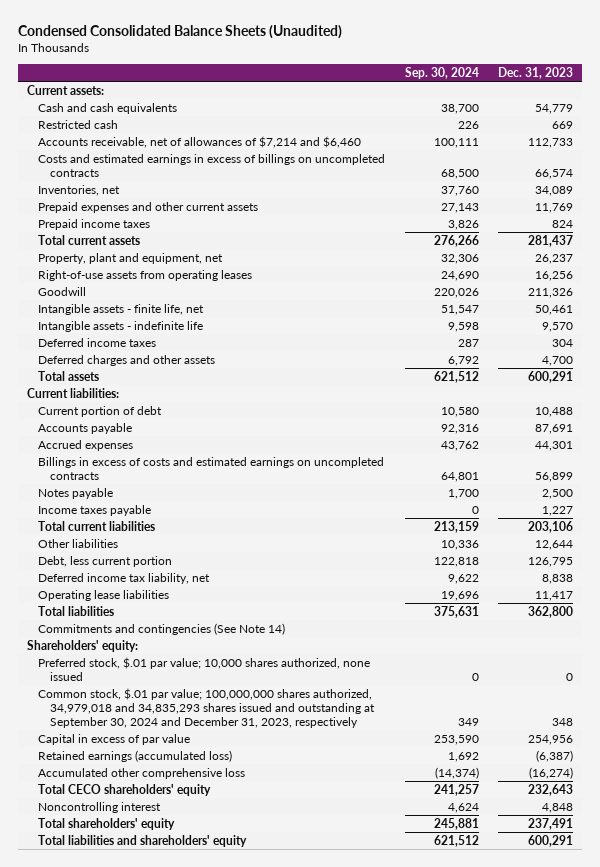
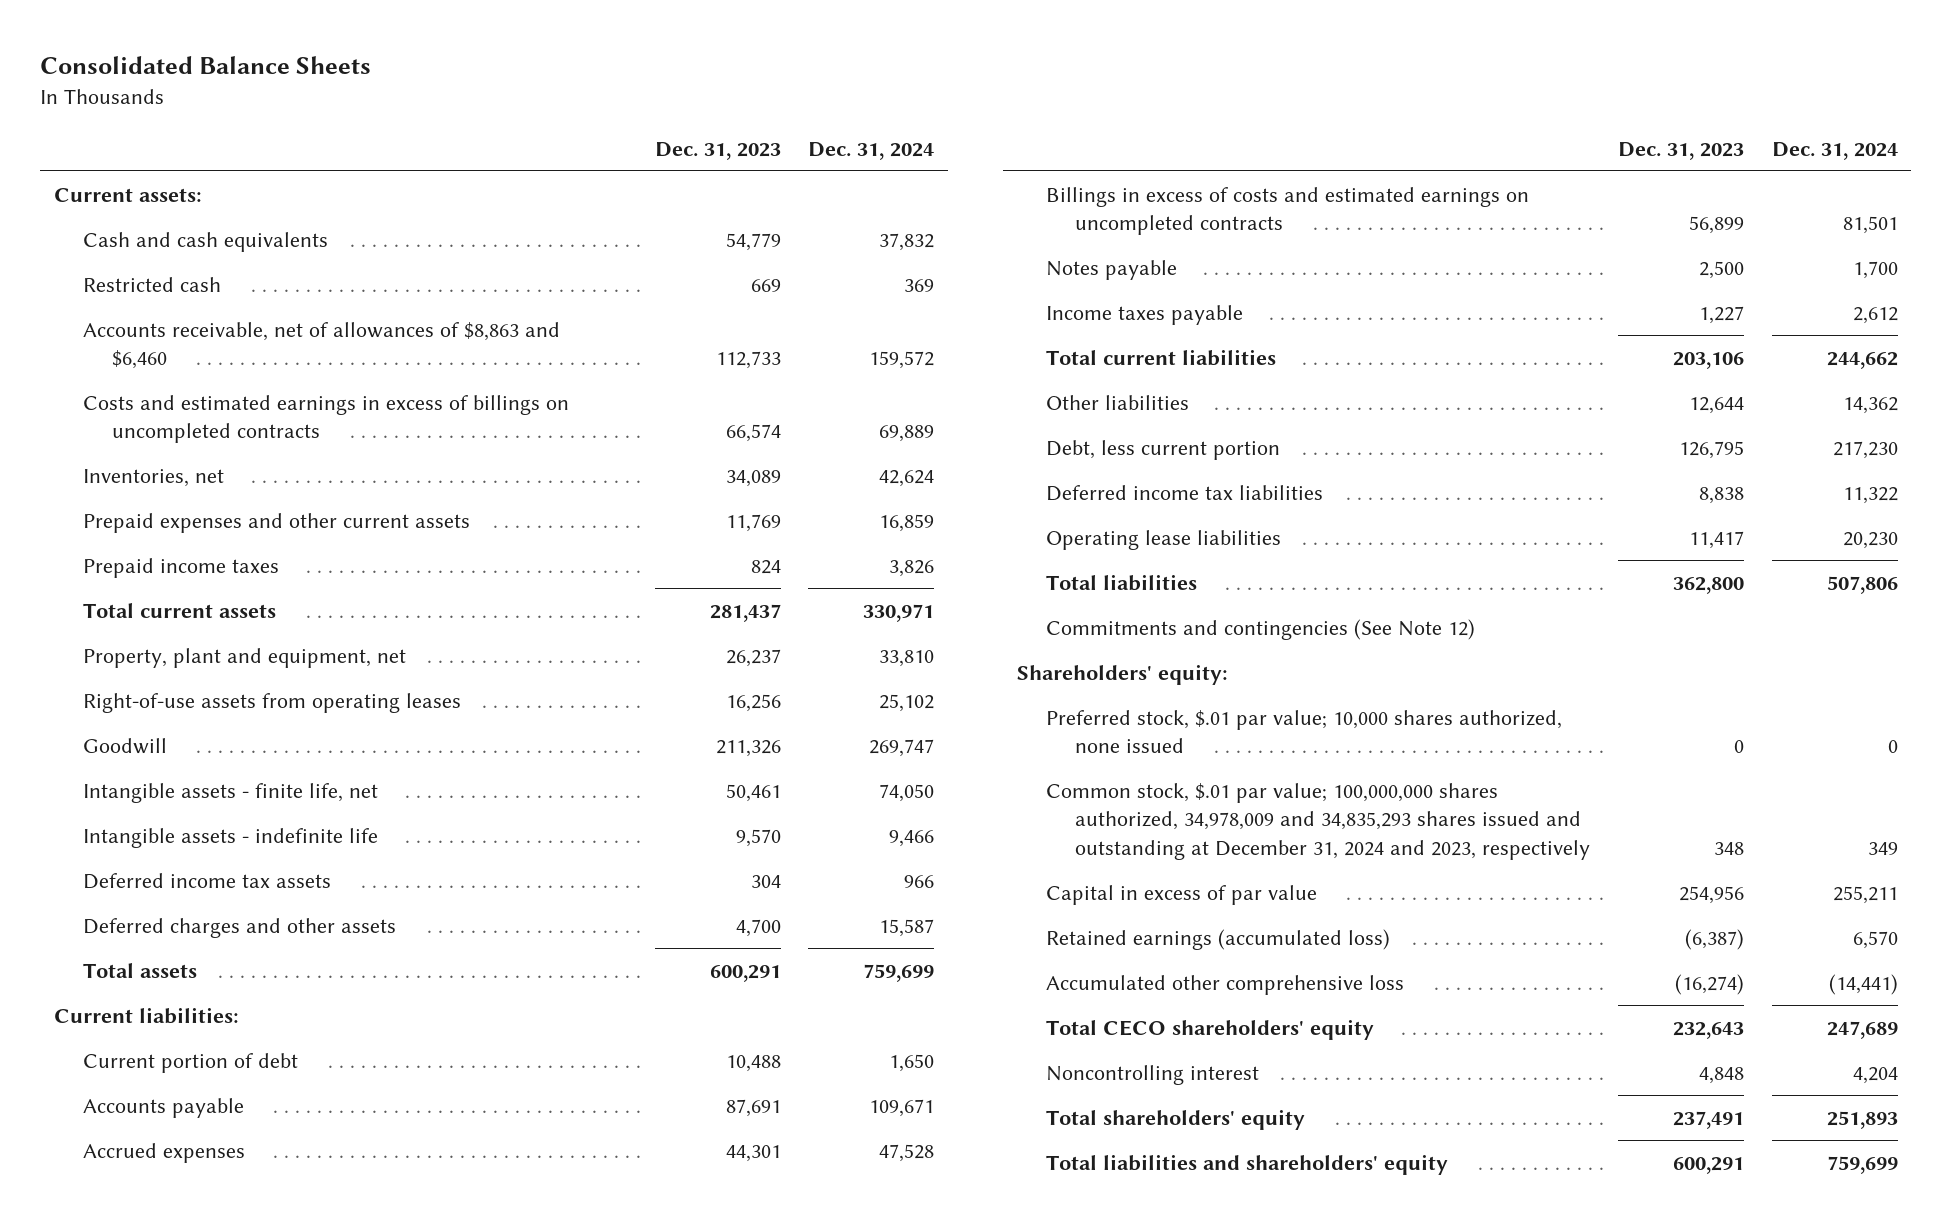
[17,25,342,40] Condensed Consolidated Balance Sheets (Unaudited) -> [40,56,372,75] Consolidated Balance Sheets
[404,67,479,80] Sep. 30, 2024 -> none
none -> [808,141,935,160] Dec. 31, 2024
[38,135,362,148] Accounts receivable, net of allowances of $7,214 and $6,460 -> [82,321,560,370] Accounts receivable, net of allowances of $8,863 and $6,460
[38,337,157,347] Deferred income taxes -> [82,872,331,889] Deferred income tax assets
[38,572,211,584] Deferred income tax liability, net -> [1045,484,1323,501] Deferred income tax liabilities
[38,622,286,635] Commitments and contingencies (See Note 14) -> [1045,618,1475,640] Commitments and contingencies (See Note 12)
[38,687,375,728] Common stock, $.01 par value; 100,000,000 shares authorized, 34,979,018 and 34,835,293 shares issued and outstanding at September 30, 2024 and December 31, 2023, respectively -> [1045,782,1590,860] Common stock, $.01 par value; 100,000,000 shares authorized, 34,978,009 and 34,835,293 shares issued and outstanding at December 31, 2024 and 2023, respectively

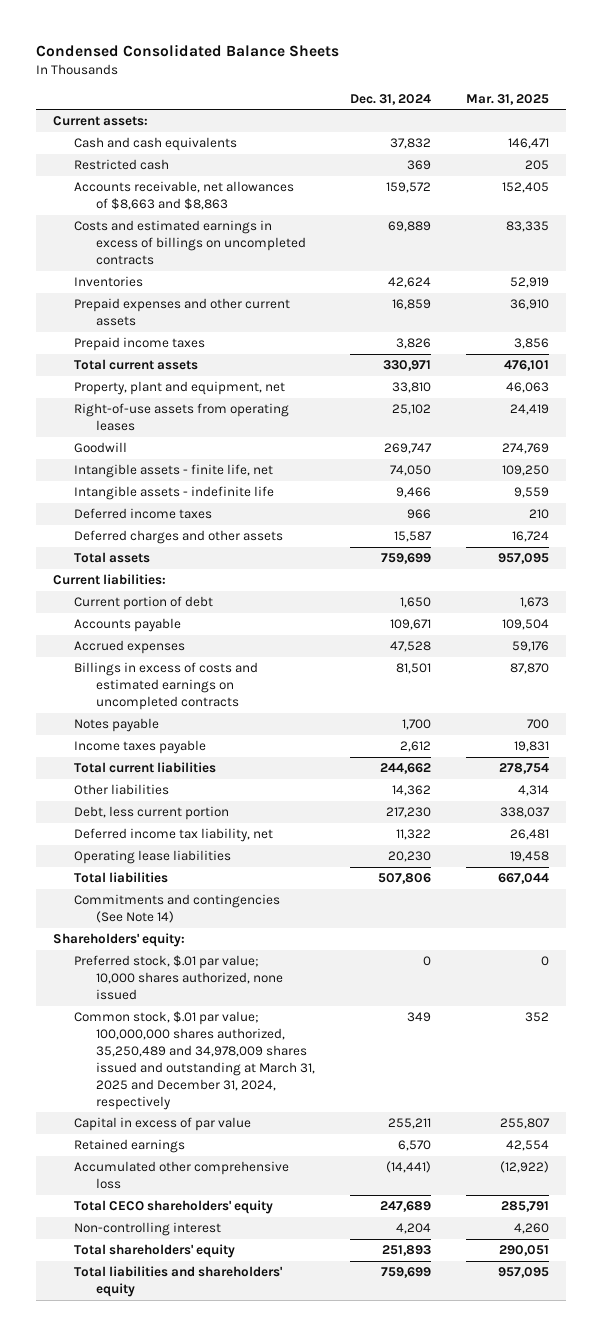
[40,56,372,75] Consolidated Balance Sheets -> [35,44,339,58] Condensed Consolidated Balance Sheets
[654,141,781,160] Dec. 31, 2023 -> none
none -> [465,93,549,105] Mar. 31, 2025
[82,321,560,370] Accounts receivable, net of allowances of $8,863 and $6,460 -> [74,181,295,211] Accounts receivable, net allowances of $8,663 and $8,863
[82,468,224,487] Inventories, net -> [74,276,144,288] Inventories
[82,872,331,889] Deferred income tax assets -> [74,508,213,520] Deferred income taxes
[1045,484,1323,501] Deferred income tax liabilities -> [74,828,274,843] Deferred income tax liability, net
[1045,618,1475,640] Commitments and contingencies (See Note 12) -> [74,894,281,924] Commitments and contingencies (See Note 14)
[1045,782,1590,860] Common stock, $.01 par value; 100,000,000 shares authorized, 34,978,009 and 34,835,293 shares issued and outstanding at December 31, 2024 and 2023, respectively -> [74,1011,315,1110] Common stock, $.01 par value; 100,000,000 shares authorized, 35,250,489 and 34,978,009 shares issued and outstanding at March 31, 2025 and December 31, 2024, respectively
[1045,928,1390,950] Retained earnings (accumulated loss) -> [74,1139,186,1154] Retained earnings
[1045,1064,1259,1085] Noncontrolling interest -> [74,1222,222,1237] Non-controlling interest

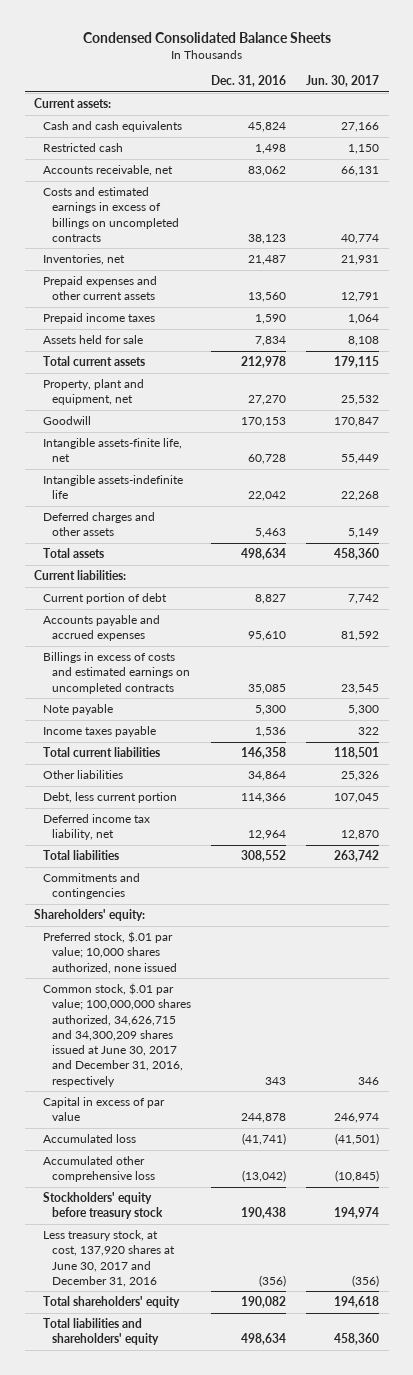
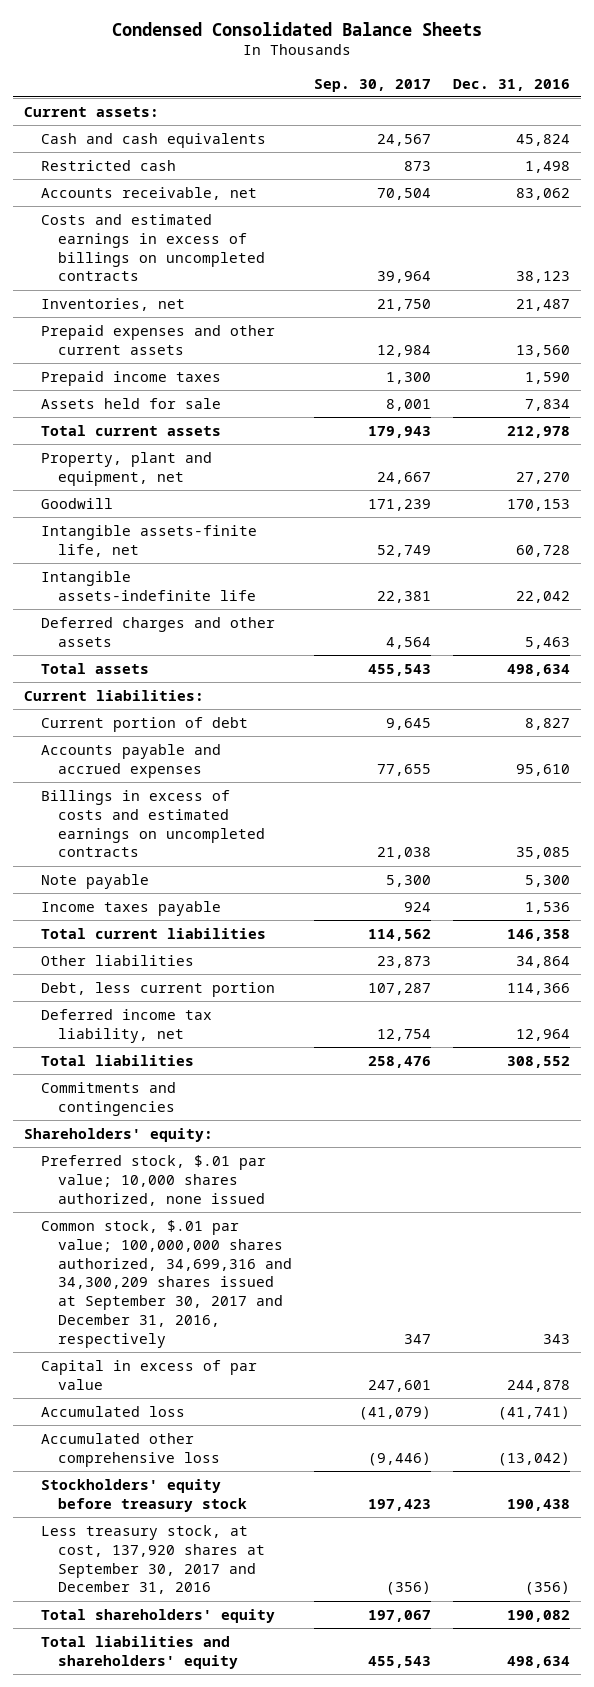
[305,75,379,88] Jun. 30, 2017 -> none
none -> [314,78,432,92] Sep. 30, 2017
[43,983,192,1087] Common stock, $.01 par value; 100,000,000 shares authorized, 34,626,715 and 34,300,209 shares issued at June 30, 2017 and December 31, 2016, respectively -> [40,1219,293,1349] Common stock, $.01 par value; 100,000,000 shares authorized, 34,699,316 and 34,300,209 shares issued at September 30, 2017 and December 31, 2016, respectively
[43,1230,176,1287] Less treasury stock, at cost, 137,920 shares at June 30, 2017 and December 31, 2016 -> [40,1524,266,1595] Less treasury stock, at cost, 137,920 shares at September 30, 2017 and December 31, 2016

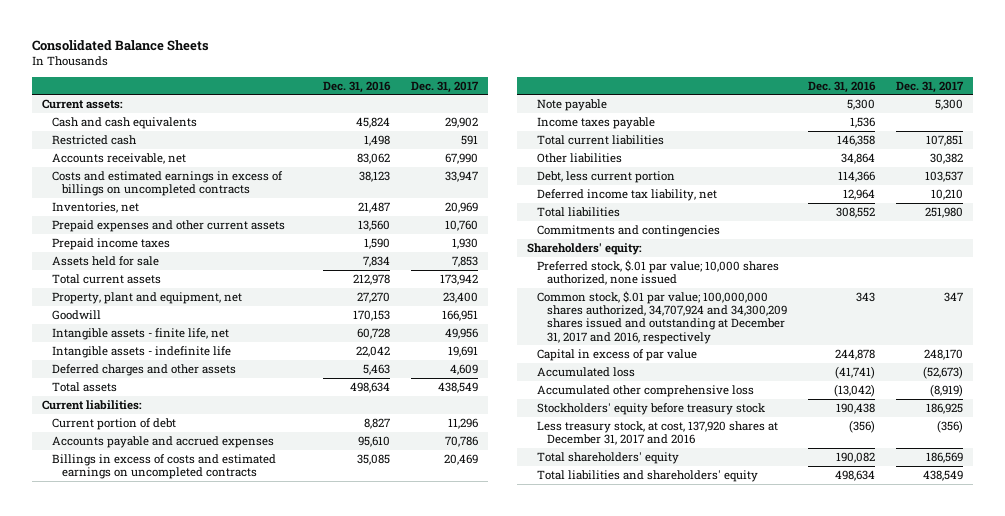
[111,21,482,36] Condensed Consolidated Balance Sheets -> [31,39,209,51] Consolidated Balance Sheets
[314,78,432,92] Sep. 30, 2017 -> none
none -> [410,80,479,93] Dec. 31, 2017
[40,524,257,557] Intangible assets-finite life, net -> [51,327,229,340] Intangible assets - finite life, net
[40,570,257,601] Intangible assets-indefinite life -> [51,345,231,358] Intangible assets - indefinite life
[40,1219,293,1349] Common stock, $.01 par value; 100,000,000 shares authorized, 34,699,316 and 34,300,209 shares issued at September 30, 2017 and December 31, 2016, respectively -> [537,290,787,344] Common stock, $.01 par value; 100,000,000 shares authorized, 34,707,924 and 34,300,209 shares issued and outstanding at December 31, 2017 and 2016, respectively
[40,1524,266,1595] Less treasury stock, at cost, 137,920 shares at September 30, 2017 and December 31, 2016 -> [537,420,779,446] Less treasury stock, at cost, 137,920 shares at December 31, 2017 and 2016

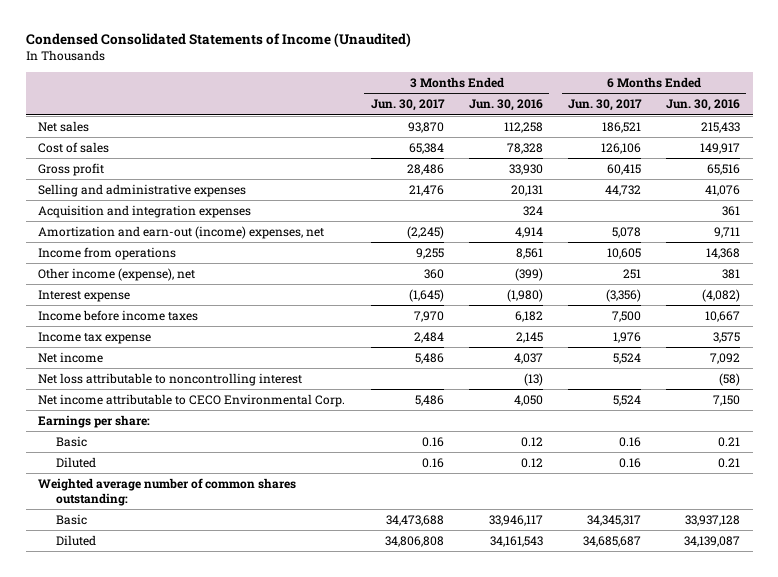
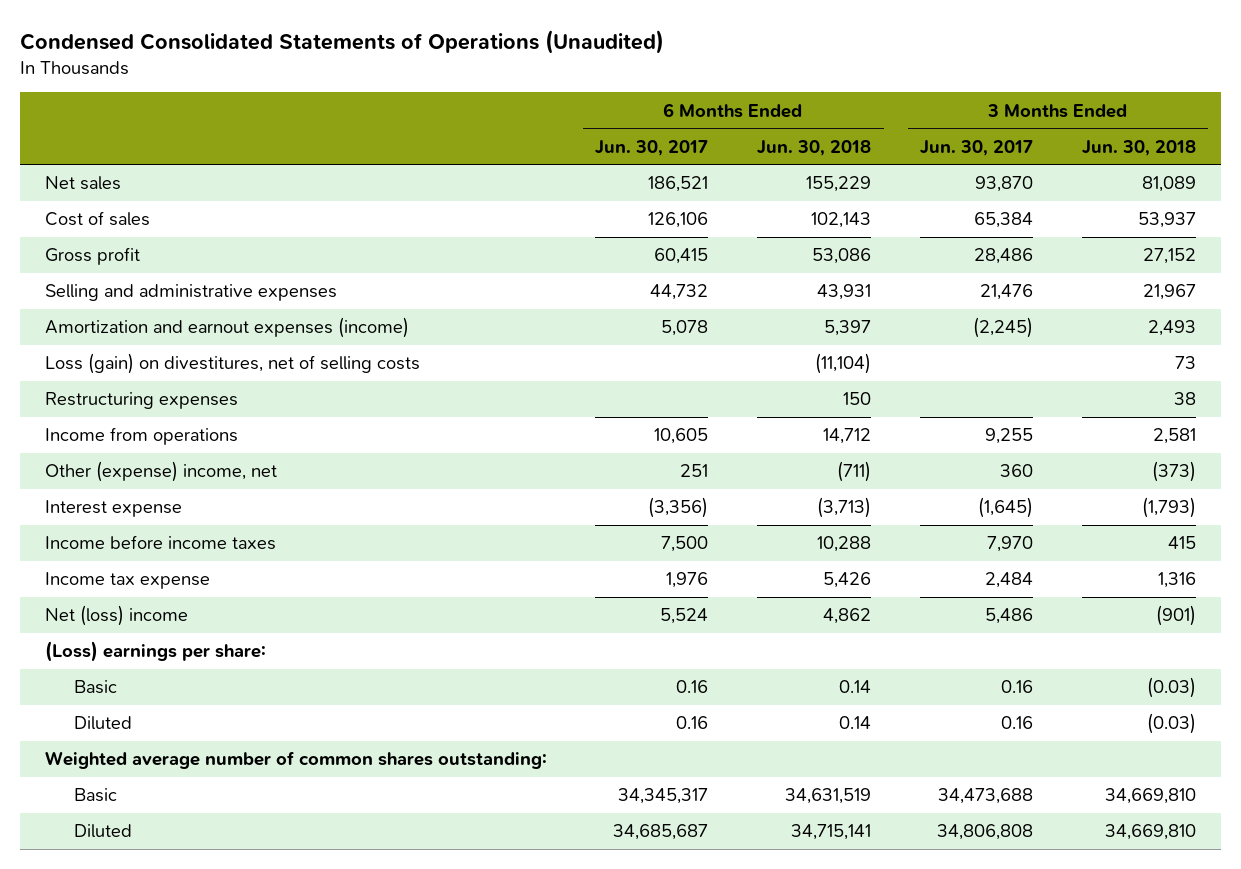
[25,33,411,48] Condensed Consolidated Statements of Income (Unaudited) -> [20,29,665,54] Condensed Consolidated Statements of Operations (Unaudited)
[468,99,543,112] Jun. 30, 2016 -> none
[665,99,740,112] Jun. 30, 2016 -> none
none -> [757,139,872,156] Jun. 30, 2018
none -> [1082,139,1197,156] Jun. 30, 2018
[38,204,252,218] Acquisition and integration expenses -> none
[38,225,325,239] Amortization and earn-out (income) expenses, net -> [44,317,409,339] Amortization and earnout expenses (income)
none -> [44,353,420,375] Loss (gain) on divestitures, net of selling costs
none -> [44,392,238,410] Restructuring expenses
[38,267,196,281] Other income (expense), net -> [44,461,277,483] Other (expense) income, net
[38,372,303,386] Net loss attributable to noncontrolling interest -> none
[38,393,346,407] Net income attributable to CECO Environmental Corp. -> none
[38,351,104,363] Net income -> [44,605,188,627] Net (loss) income
[38,414,151,428] Earnings per share: -> [44,641,266,663] (Loss) earnings per share:

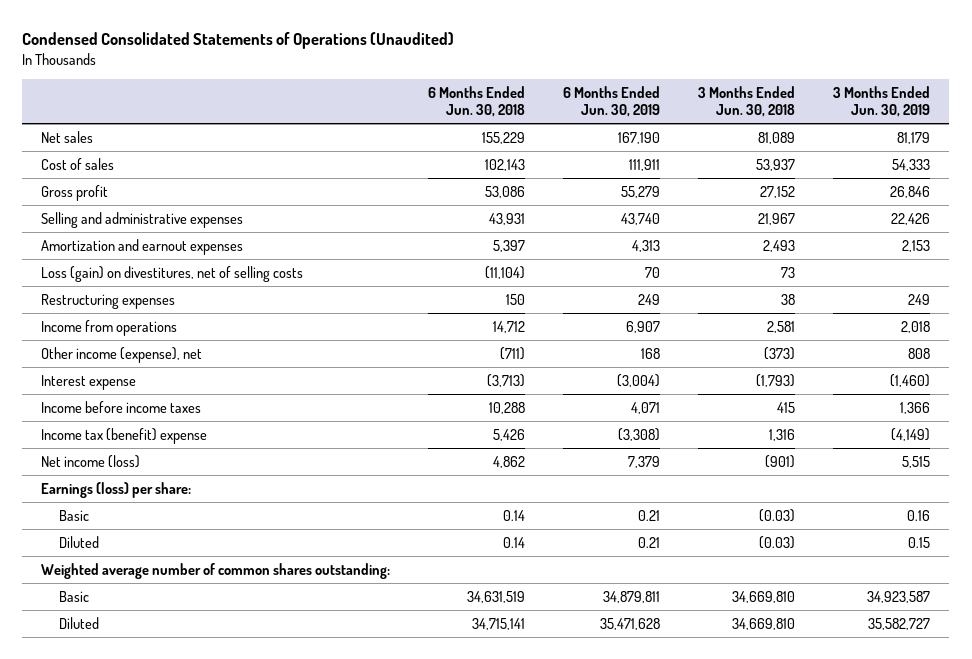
[595,139,709,156] Jun. 30, 2017 -> none
[920,139,1034,156] Jun. 30, 2017 -> none
none -> [563,85,661,118] 6 Months Ended Jun. 30, 2019
none -> [833,85,931,118] 3 Months Ended Jun. 30, 2019
[44,317,409,339] Amortization and earnout expenses (income) -> [41,238,244,255] Amortization and earnout expenses
[44,461,277,483] Other (expense) income, net -> [41,346,203,363] Other income (expense), net
[44,572,210,590] Income tax expense -> [41,427,208,444] Income tax (benefit) expense
[44,605,188,627] Net (loss) income -> [41,454,141,468] Net income (loss)
[44,641,266,663] (Loss) earnings per share: -> [41,481,192,498] Earnings (loss) per share:

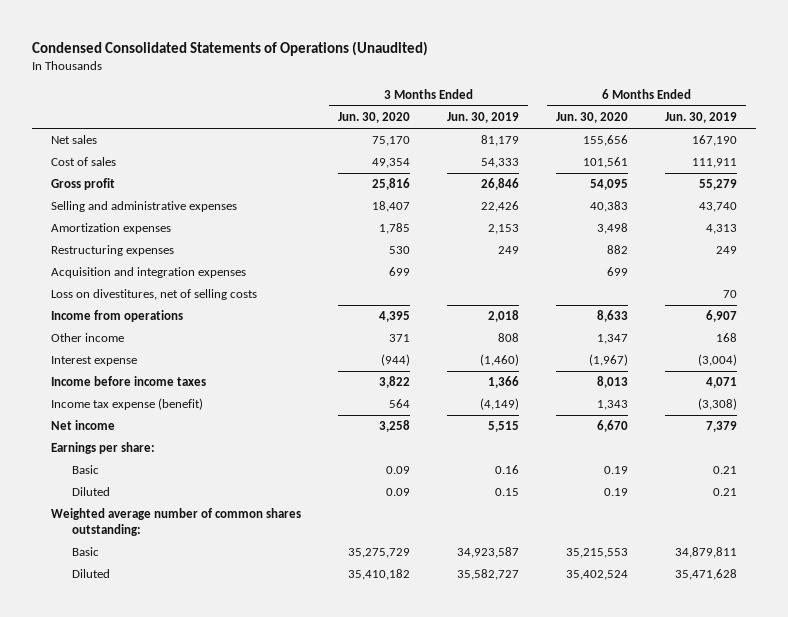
[428,85,526,118] 6 Months Ended Jun. 30, 2018 -> none
[698,85,796,118] 3 Months Ended Jun. 30, 2018 -> none
none -> [338,112,411,124] Jun. 30, 2020
none -> [556,112,629,124] Jun. 30, 2020
[41,265,304,282] Loss (gain) on divestitures, net of selling costs -> none
[41,238,244,255] Amortization and earnout expenses -> [50,223,171,235] Amortization expenses
none -> [50,267,246,279] Acquisition and integration expenses
none -> [50,289,257,301] Loss on divestitures, net of selling costs
[41,346,203,363] Other income (expense), net -> [50,333,124,343] Other income
[41,427,208,444] Income tax (benefit) expense -> [50,398,203,411] Income tax expense (benefit)
[41,454,141,468] Net income (loss) -> [50,420,115,431] Net income
[41,481,192,498] Earnings (loss) per share: -> [50,442,155,455] Earnings per share:

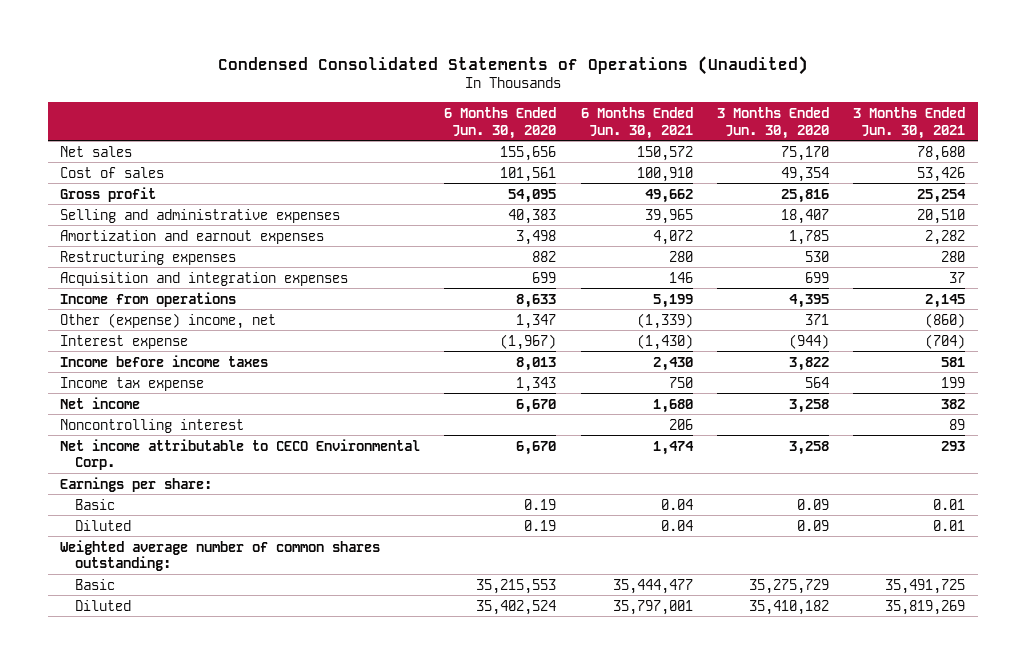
[447,112,520,124] Jun. 30, 2019 -> none
[665,112,738,124] Jun. 30, 2019 -> none
none -> [580,106,693,139] 6 Months Ended Jun. 30, 2021
none -> [853,106,966,139] 3 Months Ended Jun. 30, 2021
[50,223,171,235] Amortization expenses -> [60,229,325,244] Amortization and earnout expenses
[50,289,257,301] Loss on divestitures, net of selling costs -> none
[50,333,124,343] Other income -> [60,312,277,329] Other (expense) income, net
[50,398,203,411] Income tax expense (benefit) -> [60,376,205,391] Income tax expense
none -> [60,418,245,433] Noncontrolling interest
none -> [60,438,421,471] Net income attributable to CECO Environmental Corp.

